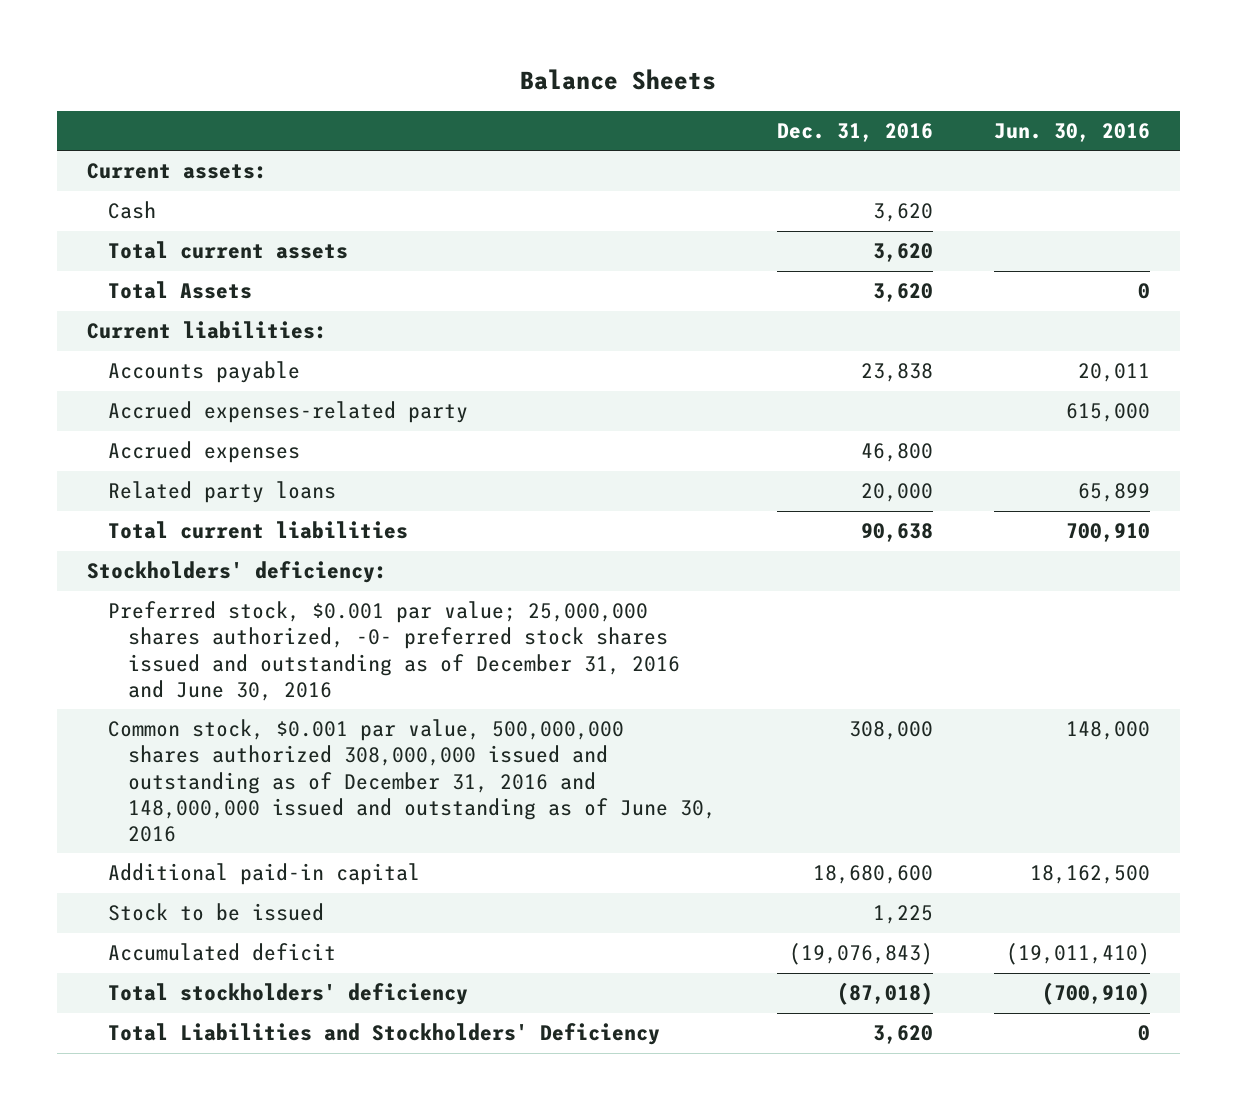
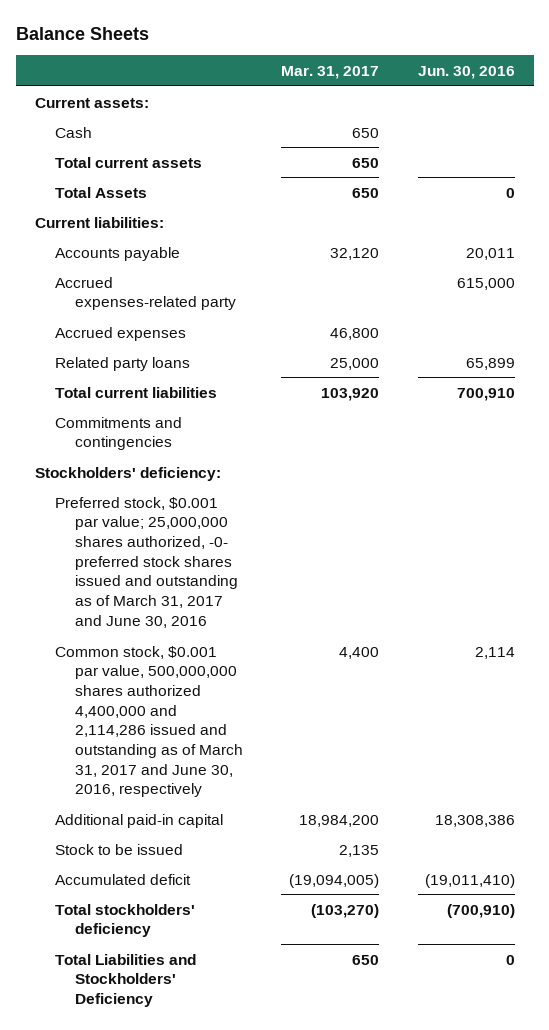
[777,122,934,142] Dec. 31, 2016 -> none
none -> [281,65,380,79] Mar. 31, 2017
none -> [54,416,182,451] Commitments and contingencies
[107,601,681,701] Preferred stock, $0.001 par value; 25,000,000 shares authorized, -0- preferred stock shares issued and outstanding as of December 31, 2016 and June 30, 2016 -> [54,496,238,628] Preferred stock, $0.001 par value; 25,000,000 shares authorized, -0- preferred stock shares issued and outstanding as of March 31, 2017 and June 30, 2016
[107,719,717,843] Common stock, $0.001 par value, 500,000,000 shares authorized 308,000,000 issued and outstanding as of December 31, 2016 and 148,000,000 issued and outstanding as of June 30, 2016 -> [54,645,243,798] Common stock, $0.001 par value, 500,000,000 shares authorized 4,400,000 and 2,114,286 issued and outstanding as of March 31, 2017 and June 30, 2016, respectively
[1065,721,1150,741] 148,000 -> [474,646,515,659] 2,114
[1029,865,1150,885] 18,162,500 -> [434,814,515,827] 18,308,386

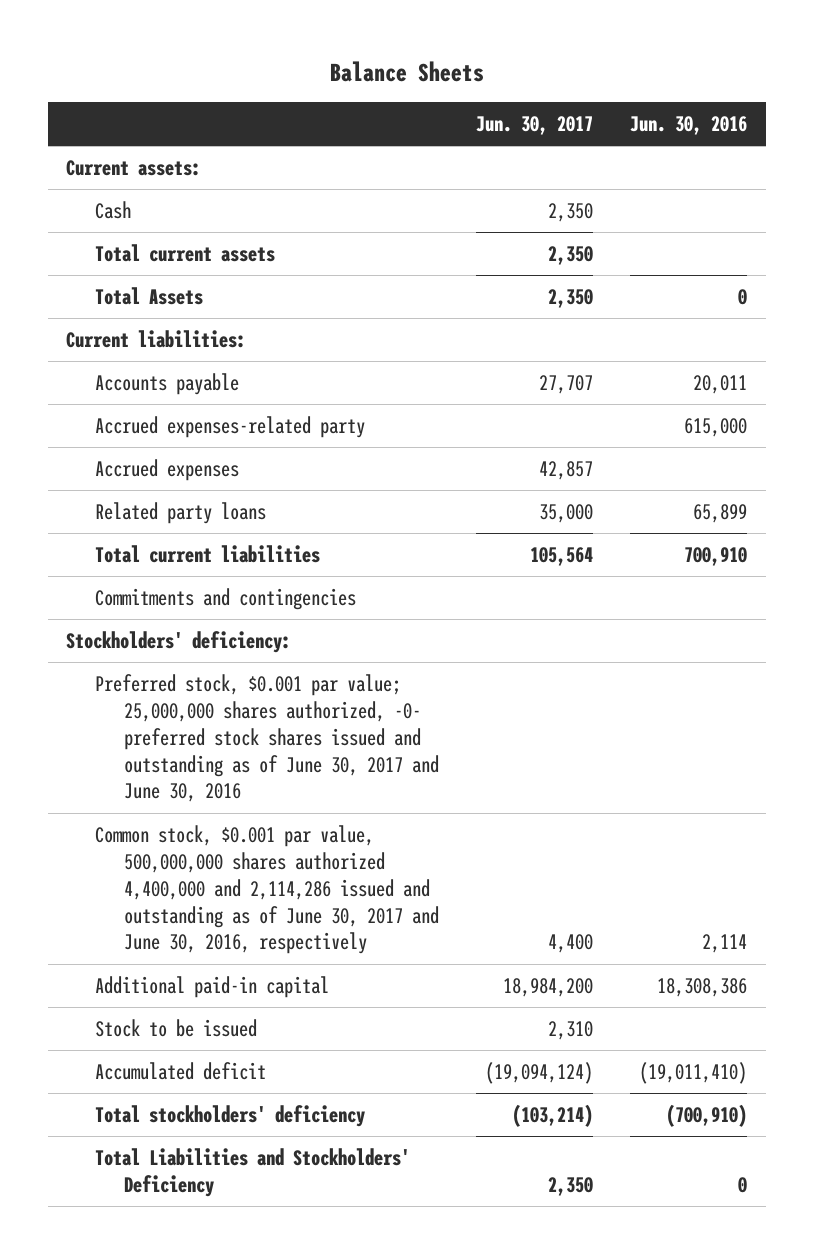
[281,65,380,79] Mar. 31, 2017 -> none
none -> [476,115,594,135] Jun. 30, 2017
[54,496,238,628] Preferred stock, $0.001 par value; 25,000,000 shares authorized, -0- preferred stock shares issued and outstanding as of March 31, 2017 and June 30, 2016 -> [95,674,439,803] Preferred stock, $0.001 par value; 25,000,000 shares authorized, -0- preferred stock shares issued and outstanding as of June 30, 2017 and June 30, 2016
[54,645,243,798] Common stock, $0.001 par value, 500,000,000 shares authorized 4,400,000 and 2,114,286 issued and outstanding as of March 31, 2017 and June 30, 2016, respectively -> [95,825,439,955] Common stock, $0.001 par value, 500,000,000 shares authorized 4,400,000 and 2,114,286 issued and outstanding as of June 30, 2017 and June 30, 2016, respectively

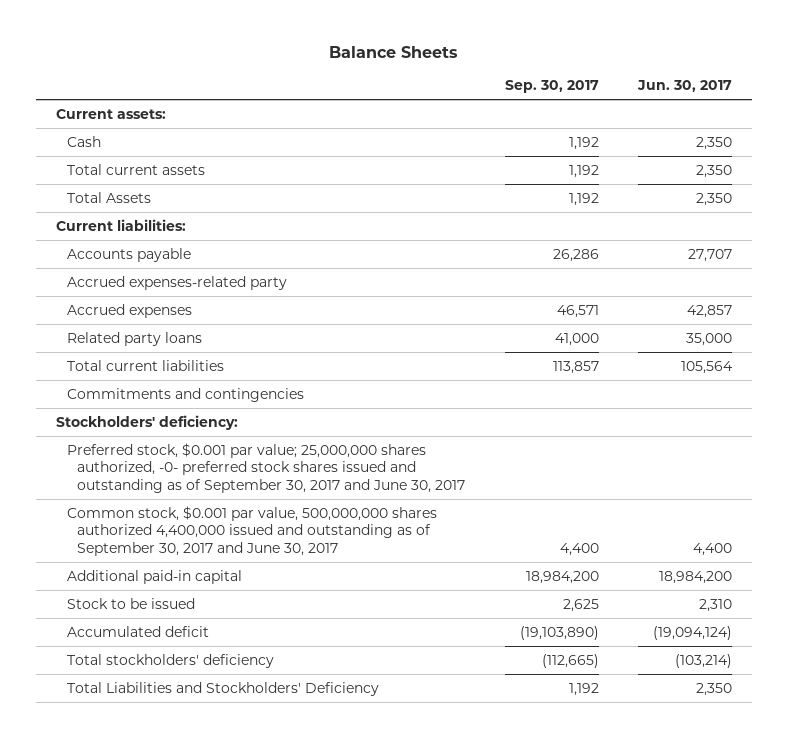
[630,115,748,135] Jun. 30, 2016 -> none
none -> [504,80,599,94] Sep. 30, 2017
[95,674,439,803] Preferred stock, $0.001 par value; 25,000,000 shares authorized, -0- preferred stock shares issued and outstanding as of June 30, 2017 and June 30, 2016 -> [66,442,466,493] Preferred stock, $0.001 par value; 25,000,000 shares authorized, -0- preferred stock shares issued and outstanding as of September 30, 2017 and June 30, 2017
[95,825,439,955] Common stock, $0.001 par value, 500,000,000 shares authorized 4,400,000 and 2,114,286 issued and outstanding as of June 30, 2017 and June 30, 2016, respectively -> [66,505,437,556] Common stock, $0.001 par value, 500,000,000 shares authorized 4,400,000 issued and outstanding as of September 30, 2017 and June 30, 2017

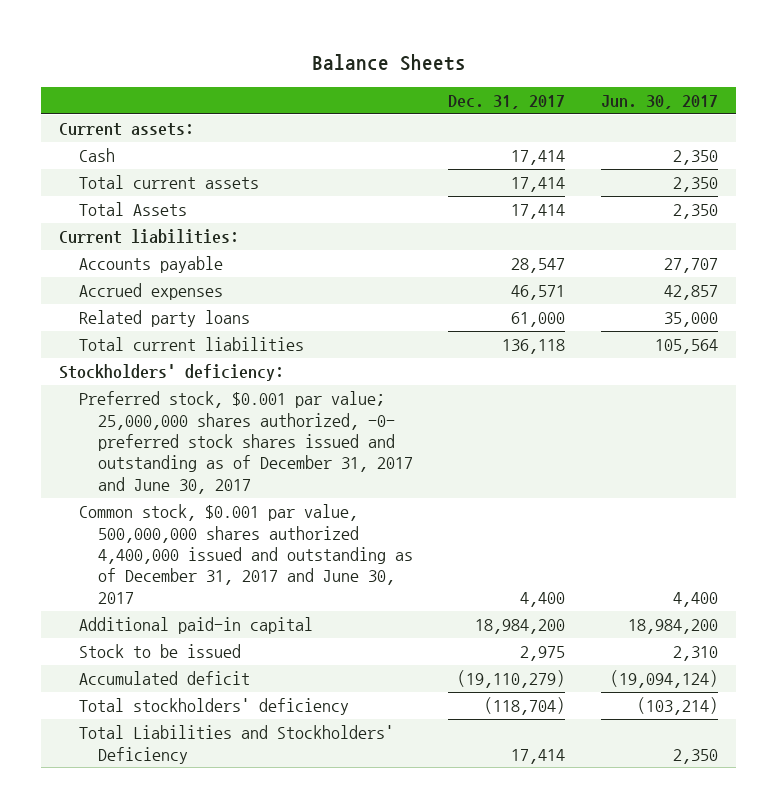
[504,80,599,94] Sep. 30, 2017 -> none
none -> [448,95,566,110] Dec. 31, 2017
[66,275,287,290] Accrued expenses-related party -> none
[66,387,304,402] Commitments and contingencies -> none
[66,442,466,493] Preferred stock, $0.001 par value; 25,000,000 shares authorized, -0- preferred stock shares issued and outstanding as of September 30, 2017 and June 30, 2017 -> [78,391,413,494] Preferred stock, $0.001 par value; 25,000,000 shares authorized, -0- preferred stock shares issued and outstanding as of December 31, 2017 and June 30, 2017
[66,505,437,556] Common stock, $0.001 par value, 500,000,000 shares authorized 4,400,000 issued and outstanding as of September 30, 2017 and June 30, 2017 -> [78,504,413,604] Common stock, $0.001 par value, 500,000,000 shares authorized 4,400,000 issued and outstanding as of December 31, 2017 and June 30, 2017

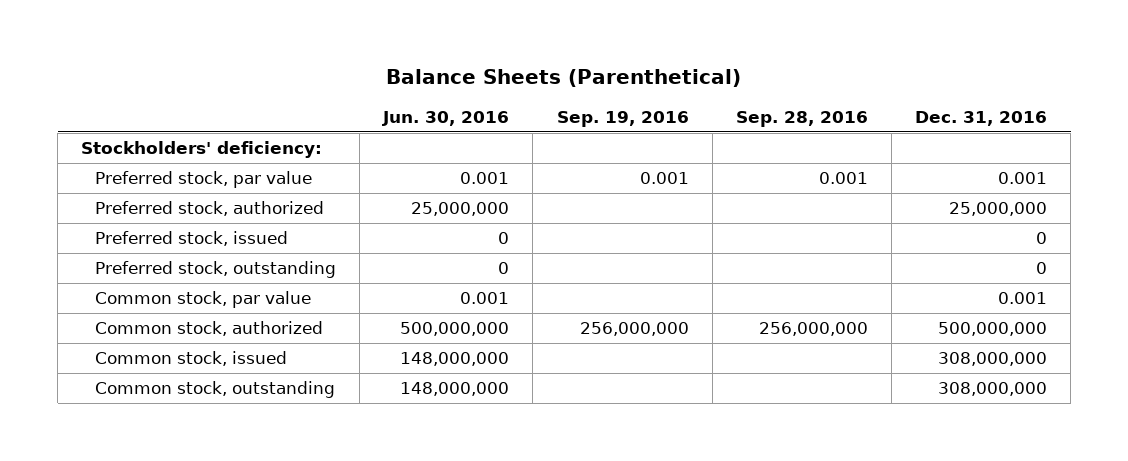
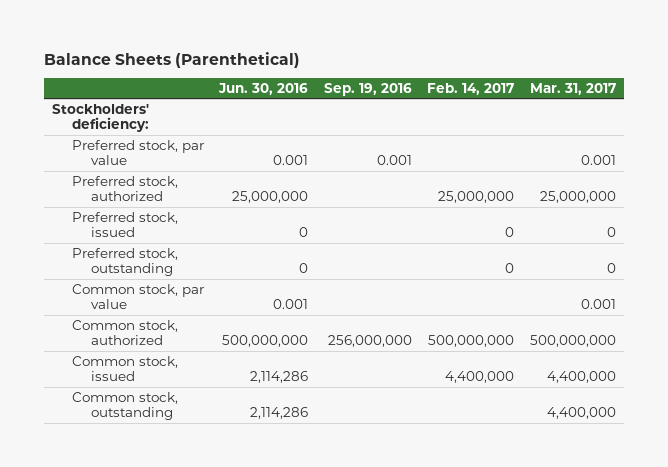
[735,110,868,127] Sep. 28, 2016 -> none
[915,110,1048,126] Dec. 31, 2016 -> none
none -> [427,83,515,96] Feb. 14, 2017
none -> [530,83,617,96] Mar. 31, 2017
[400,352,510,367] 148,000,000 -> [250,371,309,384] 2,114,286
[400,382,510,397] 148,000,000 -> [250,407,309,420] 2,114,286

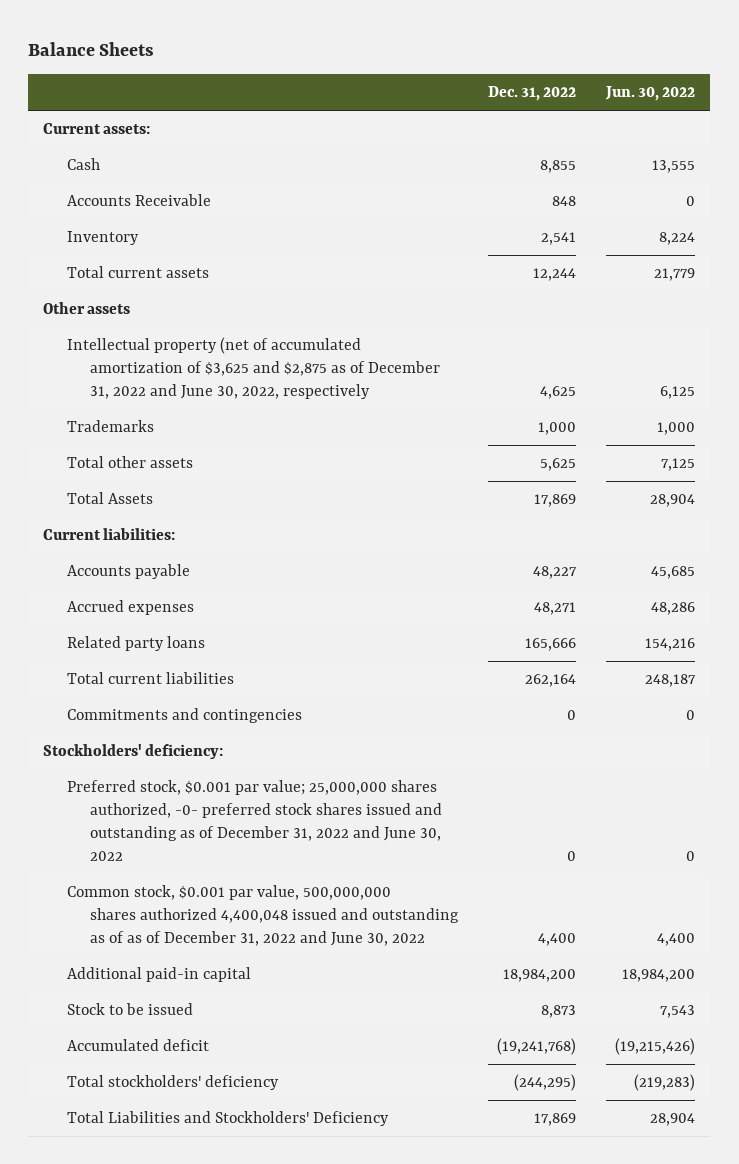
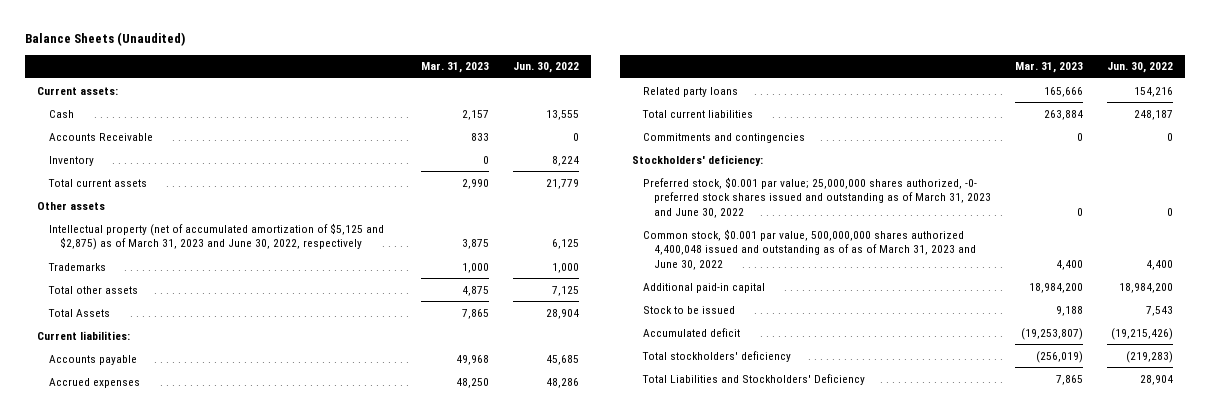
[28,42,155,57] Balance Sheets -> [25,32,186,47] Balance Sheets (Unaudited)
[488,86,577,102] Dec. 31, 2022 -> none
none -> [420,62,489,74] Mar. 31, 2023
[66,337,441,400] Intellectual property (net of accumulated amortization of $3,625 and $2,875 as of December 31, 2022 and June 30, 2022, respectively -> [48,222,384,251] Intellectual property (net of accumulated amortization of $5,125 and $2,875) as of March 31, 2023 and June 30, 2022, respectively
[66,780,443,862] Preferred stock, $0.001 par value; 25,000,000 shares authorized, -0- preferred stock shares issued and outstanding as of December 31, 2022 and June 30, 2022 -> [642,176,992,219] Preferred stock, $0.001 par value; 25,000,000 shares authorized, -0- preferred stock shares issued and outstanding as of March 31, 2023 and June 30, 2022
[66,885,460,947] Common stock, $0.001 par value, 500,000,000 shares authorized 4,400,048 issued and outstanding as of as of December 31, 2022 and June 30, 2022 -> [642,228,977,271] Common stock, $0.001 par value, 500,000,000 shares authorized 4,400,048 issued and outstanding as of as of March 31, 2023 and June 30, 2022

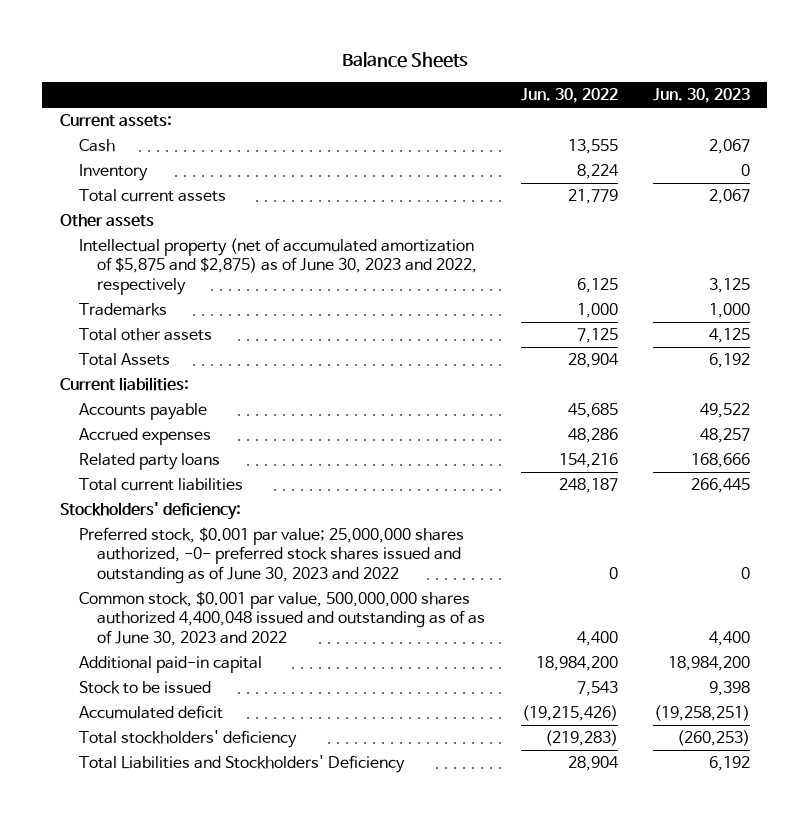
[25,32,186,47] Balance Sheets (Unaudited) -> [341,52,468,69] Balance Sheets
[420,62,489,74] Mar. 31, 2023 -> none
none -> [652,88,750,104] Jun. 30, 2023
[48,132,153,141] Accounts Receivable -> none
[48,222,384,251] Intellectual property (net of accumulated amortization of $5,125 and $2,875) as of March 31, 2023 and June 30, 2022, respectively -> [78,238,478,295] Intellectual property (net of accumulated amortization of $5,875 and $2,875) as of June 30, 2023 and 2022, respectively
[642,132,805,143] Commitments and contingencies -> none
[642,176,992,219] Preferred stock, $0.001 par value; 25,000,000 shares authorized, -0- preferred stock shares issued and outstanding as of March 31, 2023 and June 30, 2022 -> [78,527,464,584] Preferred stock, $0.001 par value; 25,000,000 shares authorized, -0- preferred stock shares issued and outstanding as of June 30, 2023 and 2022
[642,228,977,271] Common stock, $0.001 par value, 500,000,000 shares authorized 4,400,048 issued and outstanding as of as of March 31, 2023 and June 30, 2022 -> [78,591,486,646] Common stock, $0.001 par value, 500,000,000 shares authorized 4,400,048 issued and outstanding as of as of June 30, 2023 and 2022

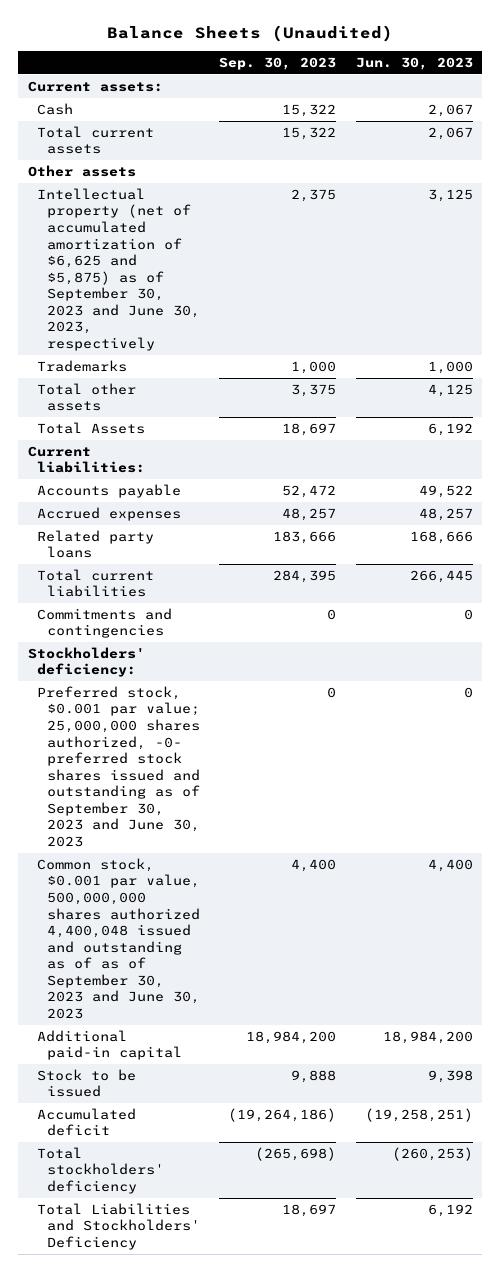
[341,52,468,69] Balance Sheets -> [107,25,394,43] Balance Sheets (Unaudited)
[520,88,618,104] Jun. 30, 2022 -> none
none -> [219,57,337,71] Sep. 30, 2023
[78,164,148,182] Inventory -> none
[78,238,478,295] Intellectual property (net of accumulated amortization of $5,875 and $2,875) as of June 30, 2023 and 2022, respectively -> [37,187,200,351] Intellectual property (net of accumulated amortization of $6,625 and $5,875) as of September 30, 2023 and June 30, 2023, respectively
none -> [37,607,173,639] Commitments and contingencies
[78,527,464,584] Preferred stock, $0.001 par value; 25,000,000 shares authorized, -0- preferred stock shares issued and outstanding as of June 30, 2023 and 2022 -> [37,685,200,847] Preferred stock, $0.001 par value; 25,000,000 shares authorized, -0- preferred stock shares issued and outstanding as of September 30, 2023 and June 30, 2023
[78,591,486,646] Common stock, $0.001 par value, 500,000,000 shares authorized 4,400,048 issued and outstanding as of as of June 30, 2023 and 2022 -> [37,857,200,1019] Common stock, $0.001 par value, 500,000,000 shares authorized 4,400,048 issued and outstanding as of as of September 30, 2023 and June 30, 2023

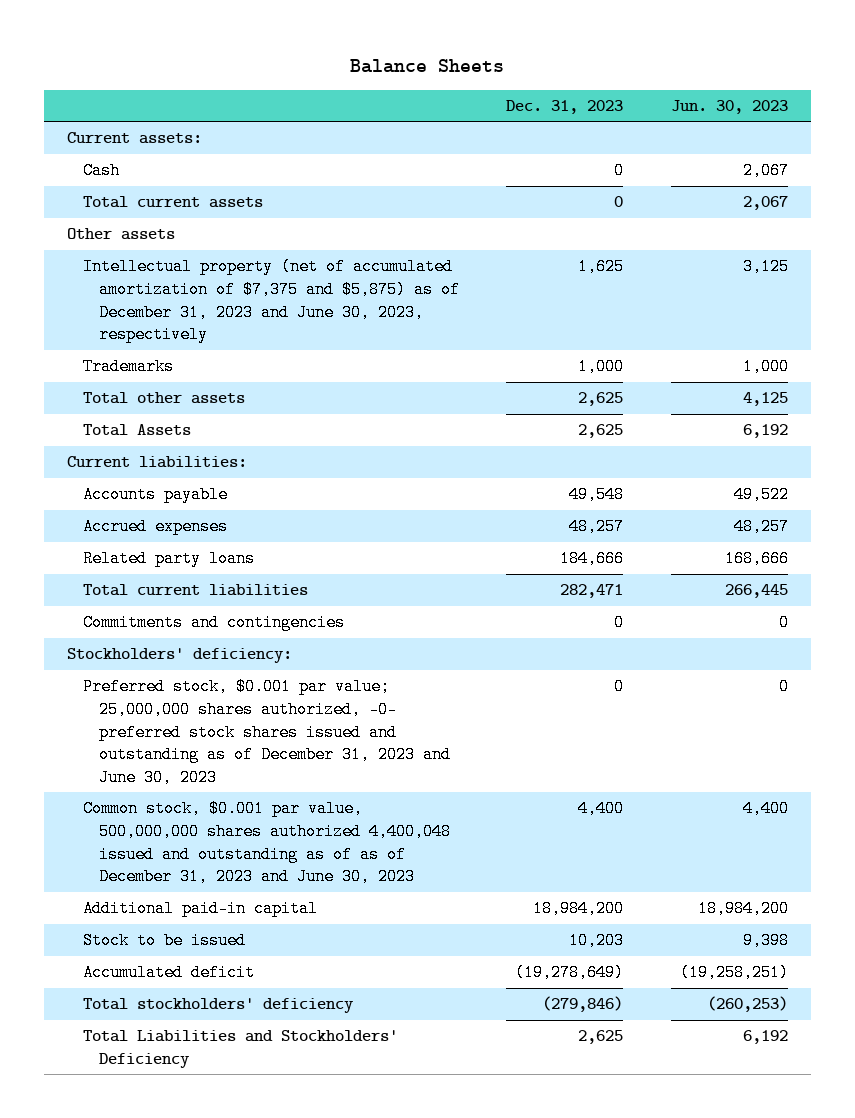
[107,25,394,43] Balance Sheets (Unaudited) -> [350,58,505,73] Balance Sheets
[219,57,337,71] Sep. 30, 2023 -> none
none -> [506,100,624,115] Dec. 31, 2023
[37,187,200,351] Intellectual property (net of accumulated amortization of $6,625 and $5,875) as of September 30, 2023 and June 30, 2023, respectively -> [83,258,461,344] Intellectual property (net of accumulated amortization of $7,375 and $5,875) as of December 31, 2023 and June 30, 2023, respectively
[37,685,200,847] Preferred stock, $0.001 par value; 25,000,000 shares authorized, -0- preferred stock shares issued and outstanding as of September 30, 2023 and June 30, 2023 -> [83,678,452,787] Preferred stock, $0.001 par value; 25,000,000 shares authorized, -0- preferred stock shares issued and outstanding as of December 31, 2023 and June 30, 2023
[37,857,200,1019] Common stock, $0.001 par value, 500,000,000 shares authorized 4,400,048 issued and outstanding as of as of September 30, 2023 and June 30, 2023 -> [83,800,452,886] Common stock, $0.001 par value, 500,000,000 shares authorized 4,400,048 issued and outstanding as of as of December 31, 2023 and June 30, 2023

